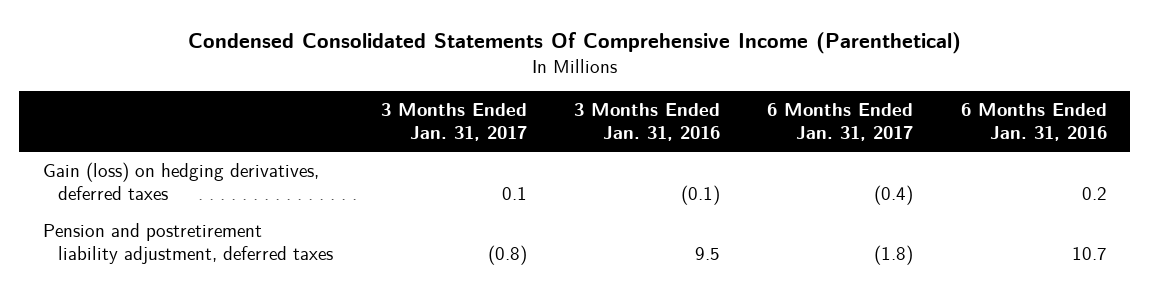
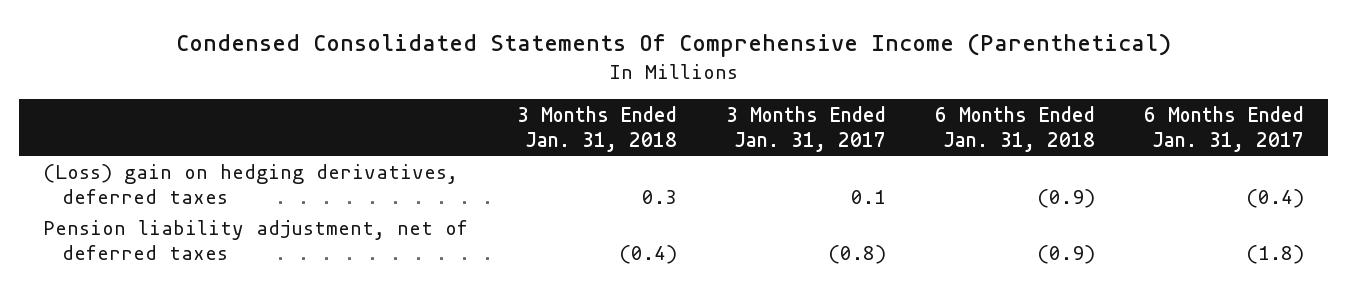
[573,103,720,141] 3 Months Ended Jan. 31, 2016 -> none
[960,103,1107,141] 6 Months Ended Jan. 31, 2016 -> none
none -> [517,106,678,152] 3 Months Ended Jan. 31, 2018
none -> [935,106,1096,152] 6 Months Ended Jan. 31, 2018
[42,162,319,200] Gain (loss) on hedging derivatives, deferred taxes -> [43,163,459,204] (Loss) gain on hedging derivatives, deferred taxes
[42,223,334,264] Pension and postretirement liability adjustment, deferred taxes -> [43,219,469,260] Pension liability adjustment, net of deferred taxes

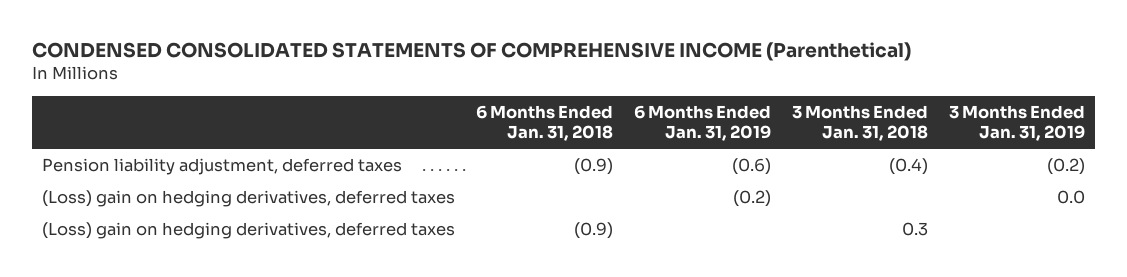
[175,32,1171,57] Condensed Consolidated Statements Of Comprehensive Income (Parenthetical) -> [31,42,911,62] CONDENSED CONSOLIDATED STATEMENTS OF COMPREHENSIVE INCOME (Parenthetical)
[726,106,887,152] 3 Months Ended Jan. 31, 2017 -> none
[1143,106,1304,152] 6 Months Ended Jan. 31, 2017 -> none
none -> [634,104,772,142] 6 Months Ended Jan. 31, 2019
none -> [948,104,1085,142] 3 Months Ended Jan. 31, 2019
none -> [42,158,403,176] Pension liability adjustment, deferred taxes
none -> [42,190,456,208] (Loss) gain on hedging derivatives, deferred taxes
[43,219,469,260] Pension liability adjustment, net of deferred taxes -> none

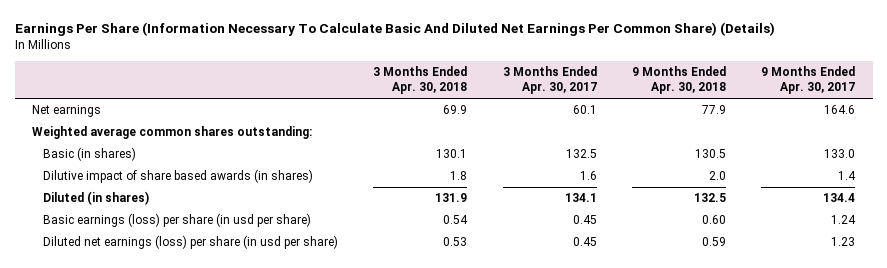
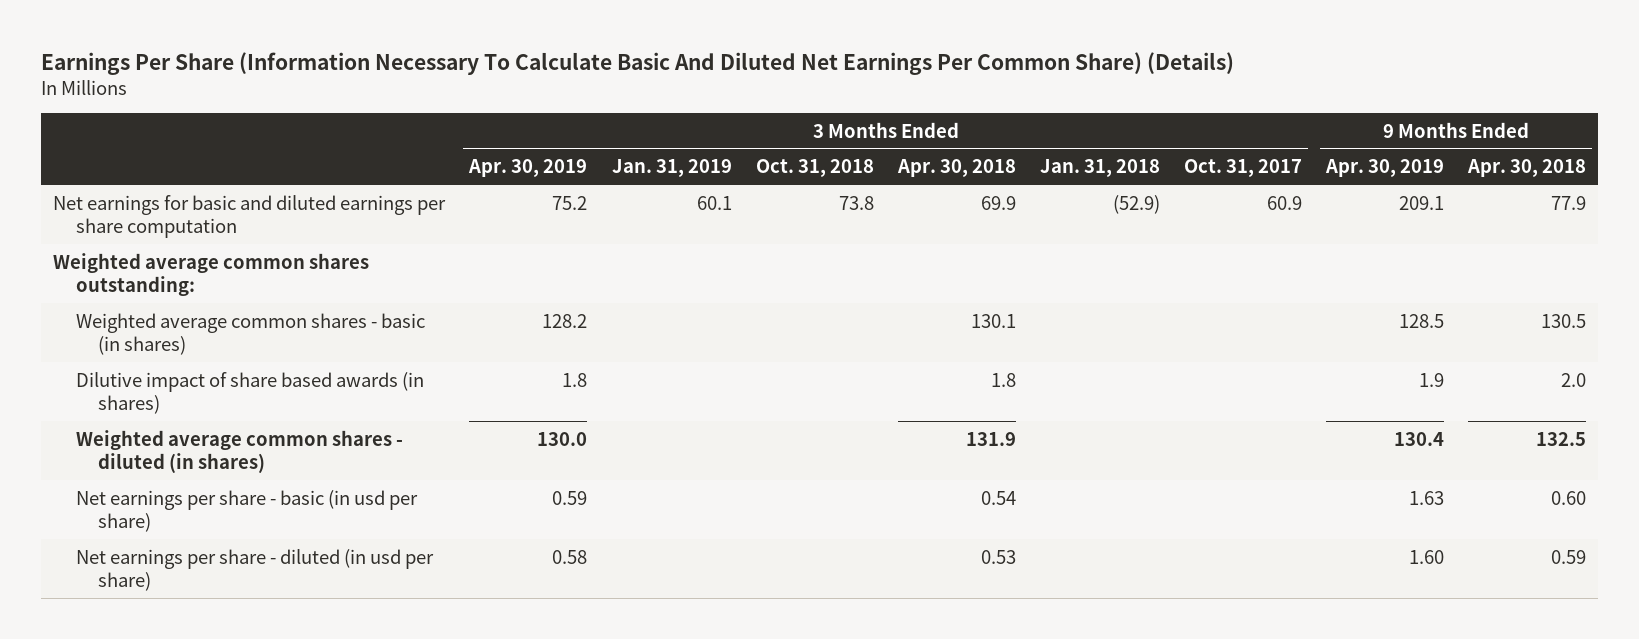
[502,66,597,95] 3 Months Ended Apr. 30, 2017 -> none
[761,66,856,95] 9 Months Ended Apr. 30, 2017 -> none
none -> [468,159,588,178] Apr. 30, 2019
none -> [611,159,732,178] Jan. 31, 2019
none -> [755,159,874,178] Oct. 31, 2018
none -> [1039,159,1160,178] Jan. 31, 2018
none -> [1183,159,1302,178] Oct. 31, 2017
none -> [1324,159,1444,178] Apr. 30, 2019
[32,105,102,118] Net earnings -> [53,194,447,239] Net earnings for basic and diluted earnings per share computation
[43,147,137,162] Basic (in shares) -> [75,312,425,356] Weighted average common shares - basic (in shares)
[43,191,150,206] Diluted (in shares) -> [75,429,403,474] Weighted average common shares - diluted (in shares)
[43,213,312,228] Basic earnings (loss) per share (in usd per share) -> [75,489,418,533] Net earnings per share - basic (in usd per share)
[43,235,339,250] Diluted net earnings (loss) per share (in usd per share) -> [75,548,434,592] Net earnings per share - diluted (in usd per share)

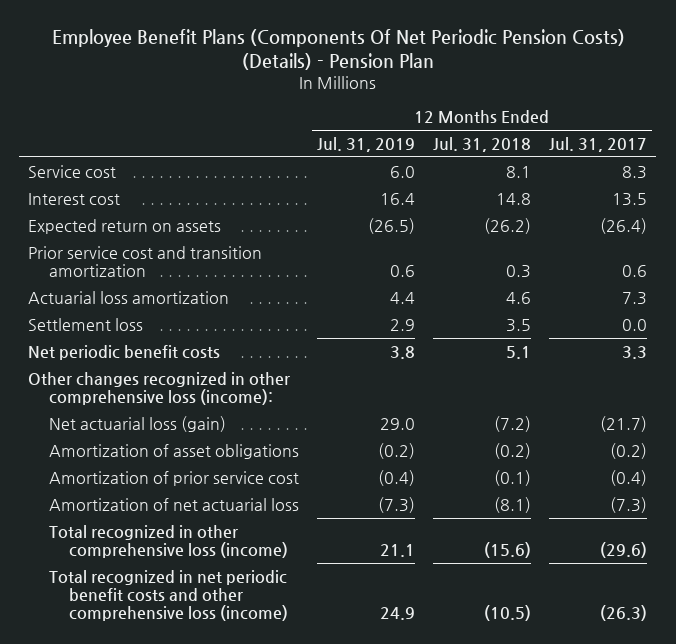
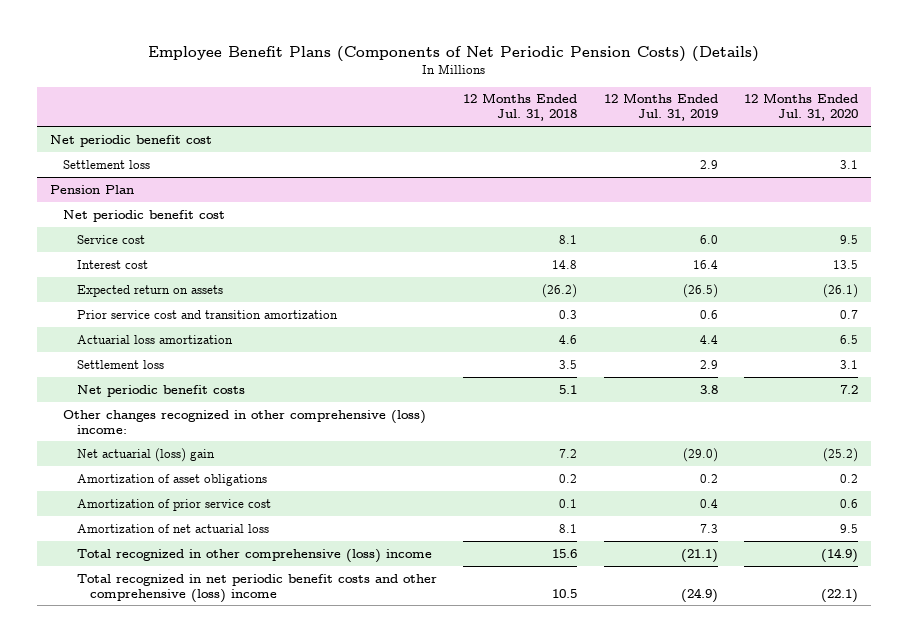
[51,29,625,71] Employee Benefit Plans (Components Of Net Periodic Pension Costs) (Details) - Pension Plan -> [148,45,760,62] Employee Benefit Plans (Components of Net Periodic Pension Costs) (Details)
[549,136,648,152] Jul. 31, 2017 -> none
none -> [744,93,859,122] 12 Months Ended Jul. 31, 2020
none -> [50,134,213,147] Net periodic benefit cost
none -> [63,159,151,169] Settlement loss
none -> [50,184,135,194] Pension Plan
none -> [63,209,226,222] Net periodic benefit cost
[28,371,291,405] Other changes recognized in other comprehensive loss (income): -> [63,409,427,434] Other changes recognized in other comprehensive (loss) income:
[48,415,226,432] Net actuarial loss (gain) -> [76,447,215,462] Net actuarial (loss) gain
[379,417,415,430] 29.0 -> [682,447,718,462] (29.0)
[494,415,532,432] (7.2) -> [559,448,578,458] 7.2
[377,442,415,459] (0.2) -> [699,473,718,483] 0.2
[494,442,532,459] (0.2) -> [559,473,578,483] 0.2
[377,469,415,486] (0.4) -> [699,498,718,508] 0.4
[494,469,532,486] (0.1) -> [559,498,578,508] 0.1
[377,496,415,513] (7.3) -> [699,523,718,533] 7.3
[494,496,532,513] (8.1) -> [559,523,578,533] 8.1
[48,524,289,558] Total recognized in other comprehensive loss (income) -> [76,548,432,563] Total recognized in other comprehensive (loss) income
[379,543,415,557] 21.1 -> [680,548,718,563] (21.1)
[484,541,532,558] (15.6) -> [552,548,578,558] 15.6
[48,569,289,621] Total recognized in net periodic benefit costs and other comprehensive loss (income) -> [76,573,437,603] Total recognized in net periodic benefit costs and other comprehensive (loss) income
[379,606,415,620] 24.9 -> [680,587,718,603] (24.9)
[484,604,532,621] (10.5) -> [552,588,578,598] 10.5

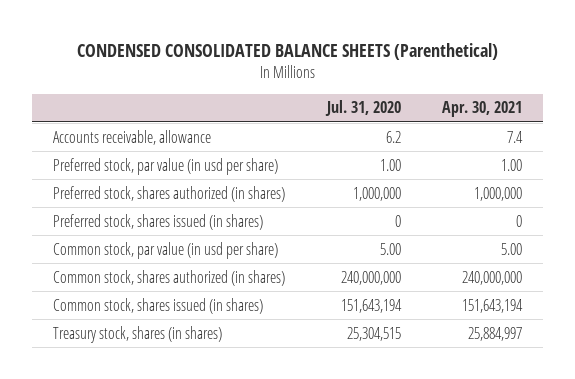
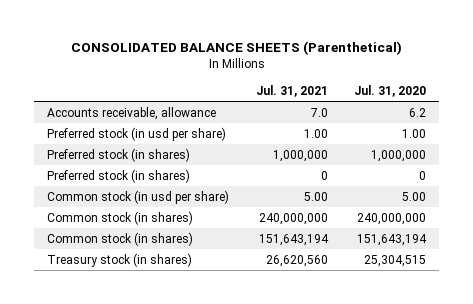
[76,42,498,60] CONDENSED CONSOLIDATED BALANCE SHEETS (Parenthetical) -> [70,41,402,56] CONSOLIDATED BALANCE SHEETS (Parenthetical)
[442,101,523,118] Apr. 30, 2021 -> none
none -> [255,84,328,97] Jul. 31, 2021
[53,157,279,175] Preferred stock, par value (in usd per share) -> [47,126,227,141] Preferred stock (in usd per share)
[53,185,286,202] Preferred stock, shares authorized (in shares) -> [47,147,191,162] Preferred stock (in shares)
[53,213,264,230] Preferred stock, shares issued (in shares) -> [47,168,191,183] Preferred stock (in shares)
[53,241,279,259] Common stock, par value (in usd per share) -> [47,189,230,204] Common stock (in usd per share)
[53,269,286,286] Common stock, shares authorized (in shares) -> [47,210,194,225] Common stock (in shares)
[53,297,264,314] Common stock, shares issued (in shares) -> [47,231,194,246] Common stock (in shares)
[53,325,223,343] Treasury stock, shares (in shares) -> [47,252,193,267] Treasury stock (in shares)

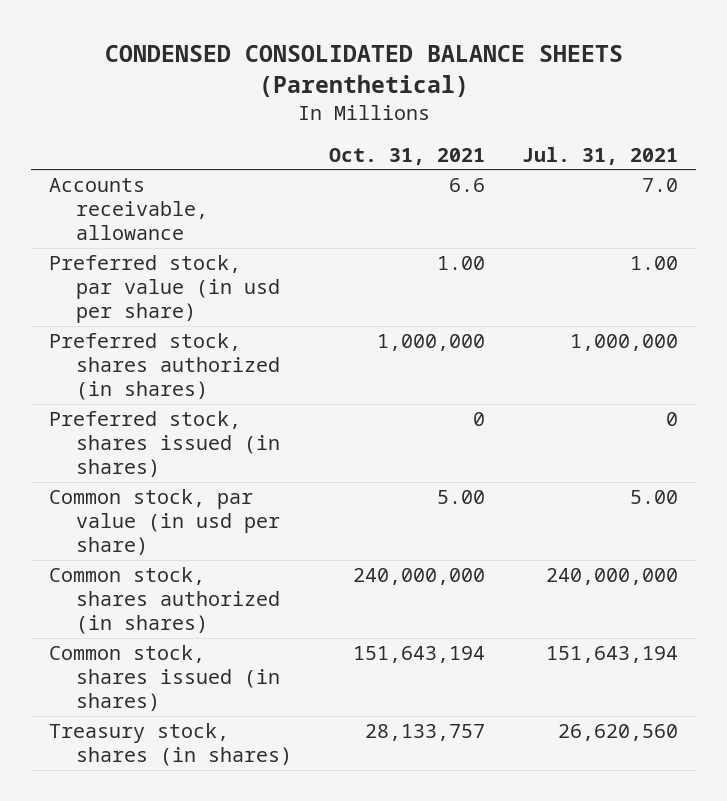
[70,41,402,56] CONSOLIDATED BALANCE SHEETS (Parenthetical) -> [104,44,623,97] CONDENSED CONSOLIDATED BALANCE SHEETS (Parenthetical)
[354,84,427,97] Jul. 31, 2020 -> none
none -> [328,147,485,165] Oct. 31, 2021
[47,126,227,141] Preferred stock (in usd per share) -> [49,254,280,324] Preferred stock, par value (in usd per share)
[47,147,191,162] Preferred stock (in shares) -> [49,332,280,401] Preferred stock, shares authorized (in shares)
[47,168,191,183] Preferred stock (in shares) -> [49,410,280,478] Preferred stock, shares issued (in shares)
[47,189,230,204] Common stock (in usd per share) -> [49,488,280,556] Common stock, par value (in usd per share)
[47,210,194,225] Common stock (in shares) -> [49,566,280,635] Common stock, shares authorized (in shares)
[47,231,194,246] Common stock (in shares) -> [49,644,280,712] Common stock, shares issued (in shares)
[47,252,193,267] Treasury stock (in shares) -> [49,722,292,767] Treasury stock, shares (in shares)

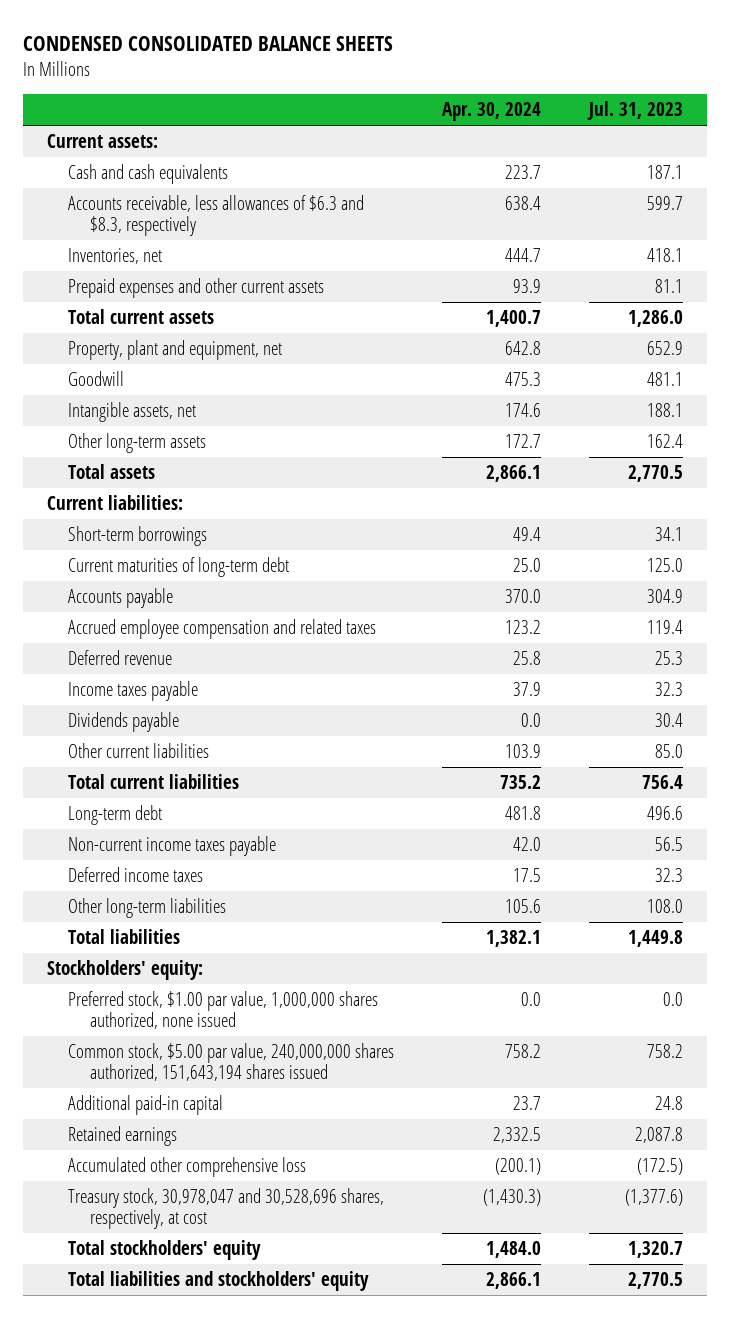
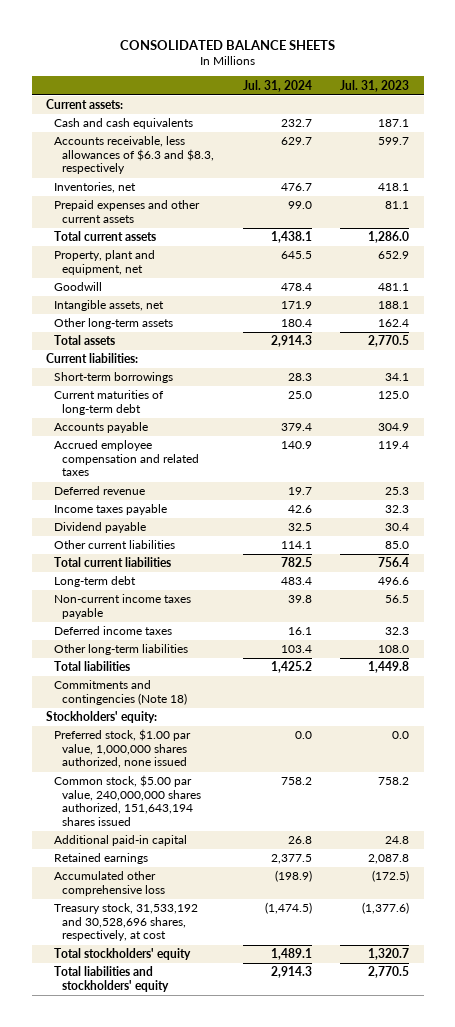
[22,36,393,52] CONDENSED CONSOLIDATED BALANCE SHEETS -> [119,39,335,50] CONSOLIDATED BALANCE SHEETS
[442,102,542,122] Apr. 30, 2024 -> none
none -> [242,79,312,92] Jul. 31, 2024
[68,711,180,732] Dividends payable -> [54,522,147,534] Dividend payable
none -> [54,680,188,705] Commitments and contingencies (Note 18)
[68,1187,385,1230] Treasury stock, 30,978,047 and 30,528,696 shares, respectively, at cost -> [54,903,199,942] Treasury stock, 31,533,192 and 30,528,696 shares, respectively, at cost

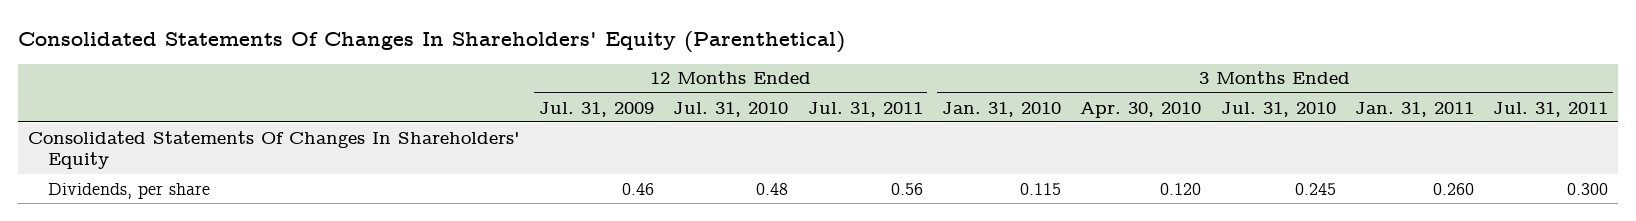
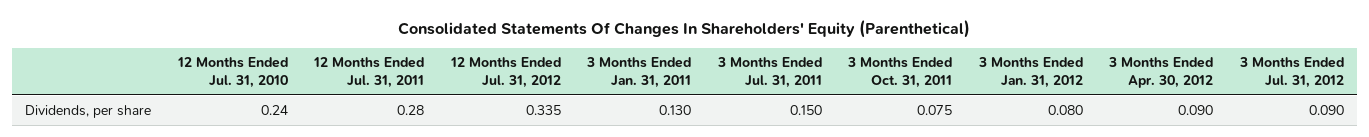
[538,101,654,117] Jul. 31, 2009 -> none
[941,101,1061,117] Jan. 31, 2010 -> none
[1080,101,1202,118] Apr. 30, 2010 -> none
[1220,101,1336,117] Jul. 31, 2010 -> none
none -> [449,57,561,88] 12 Months Ended Jul. 31, 2012
none -> [847,57,953,88] 3 Months Ended Oct. 31, 2011
none -> [977,57,1083,88] 3 Months Ended Jan. 31, 2012
none -> [1108,57,1214,88] 3 Months Ended Apr. 30, 2012
none -> [1238,57,1344,88] 3 Months Ended Jul. 31, 2012
[27,130,520,170] Consolidated Statements Of Changes In Shareholders' Equity -> none
[756,182,789,195] 0.48 -> [260,105,288,116] 0.24
[890,182,923,195] 0.56 -> [397,105,425,116] 0.28
[1433,182,1475,195] 0.260 -> [659,105,692,116] 0.130
[1567,182,1609,195] 0.300 -> [789,105,822,116] 0.150

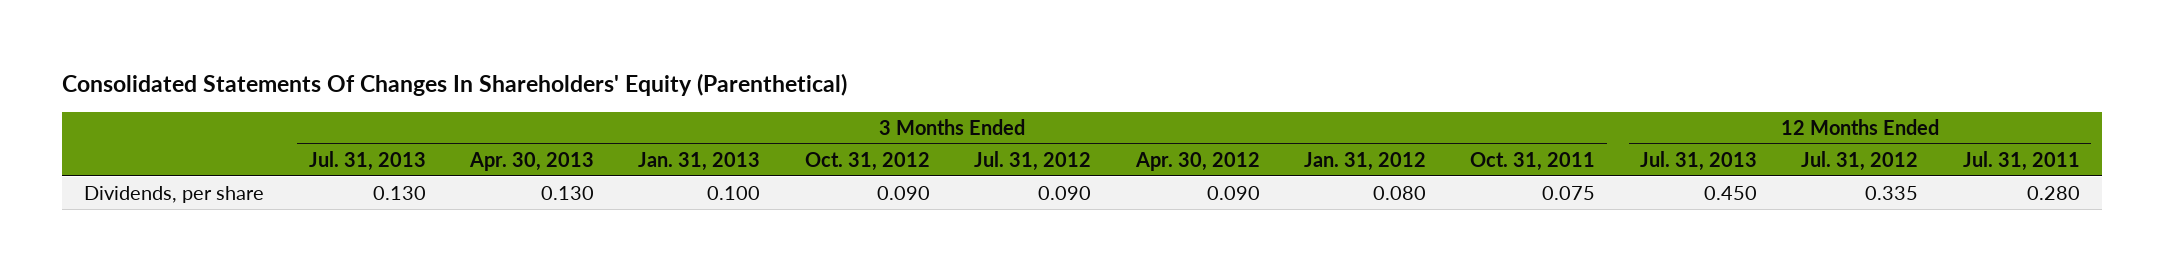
[176,57,288,88] 12 Months Ended Jul. 31, 2010 -> none
[586,57,692,88] 3 Months Ended Jan. 31, 2011 -> none
[716,57,822,88] 3 Months Ended Jul. 31, 2011 -> none
none -> [308,150,426,171] Jul. 31, 2013
none -> [469,151,595,171] Apr. 30, 2013
none -> [638,151,761,171] Jan. 31, 2013
none -> [804,151,930,171] Oct. 31, 2012
none -> [1639,150,1757,171] Jul. 31, 2013
[397,105,425,116] 0.28 -> [2026,186,2080,201] 0.280

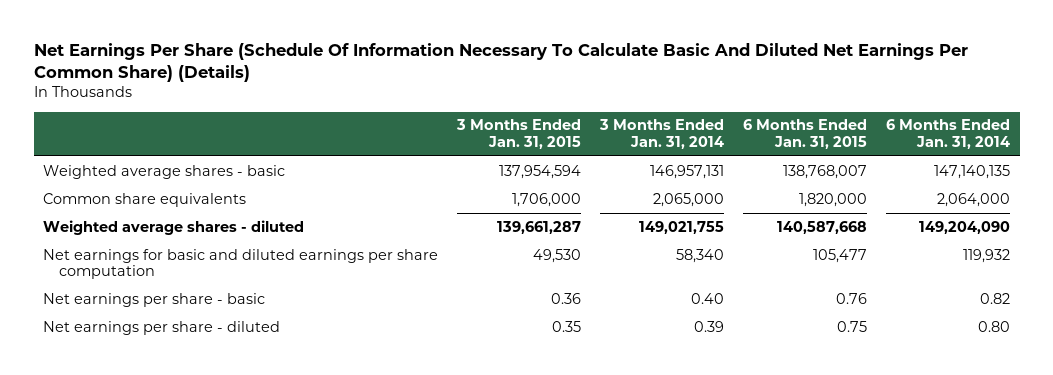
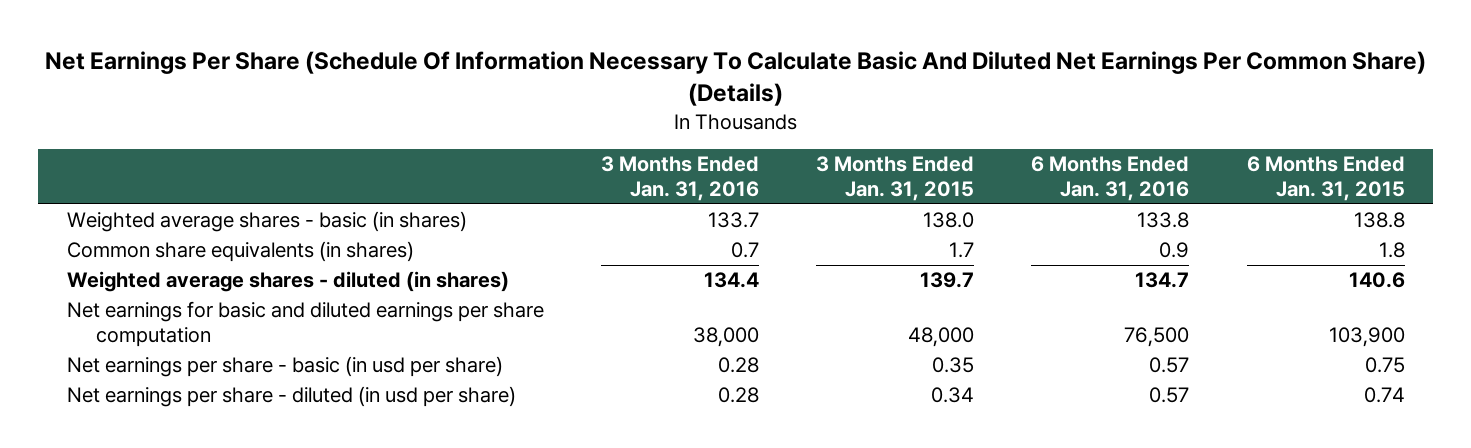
[599,119,725,149] 3 Months Ended Jan. 31, 2014 -> none
[886,119,1011,149] 6 Months Ended Jan. 31, 2014 -> none
none -> [600,156,759,201] 3 Months Ended Jan. 31, 2016
none -> [1031,156,1190,201] 6 Months Ended Jan. 31, 2016
[43,164,286,179] Weighted average shares - basic -> [66,211,467,233] Weighted average shares - basic (in shares)
[499,164,582,179] 137,954,594 -> [923,212,975,229] 138.0
[783,164,868,179] 138,768,007 -> [1353,212,1405,229] 138.8
[43,192,247,207] Common share equivalents -> [66,241,414,263] Common share equivalents (in shares)
[512,192,582,207] 1,706,000 -> [949,242,975,259] 1.7
[799,192,868,207] 1,820,000 -> [1378,242,1405,259] 1.8
[43,219,305,235] Weighted average shares - diluted -> [66,271,509,293] Weighted average shares - diluted (in shares)
[497,220,582,234] 139,661,287 -> [920,272,975,289] 139.7
[777,220,868,234] 140,587,668 -> [1348,272,1405,289] 140.6
[533,248,582,263] 49,530 -> [908,326,975,347] 48,000
[813,248,868,263] 105,477 -> [1328,326,1405,347] 103,900
[43,292,266,307] Net earnings per share - basic -> [66,356,503,378] Net earnings per share - basic (in usd per share)
[551,292,582,304] 0.36 -> [932,357,975,374] 0.35
[836,292,868,304] 0.76 -> [1364,357,1405,374] 0.75
[43,320,281,335] Net earnings per share - diluted -> [66,386,516,408] Net earnings per share - diluted (in usd per share)
[552,320,582,332] 0.35 -> [931,387,975,404] 0.34
[837,320,868,332] 0.75 -> [1363,387,1405,404] 0.74

